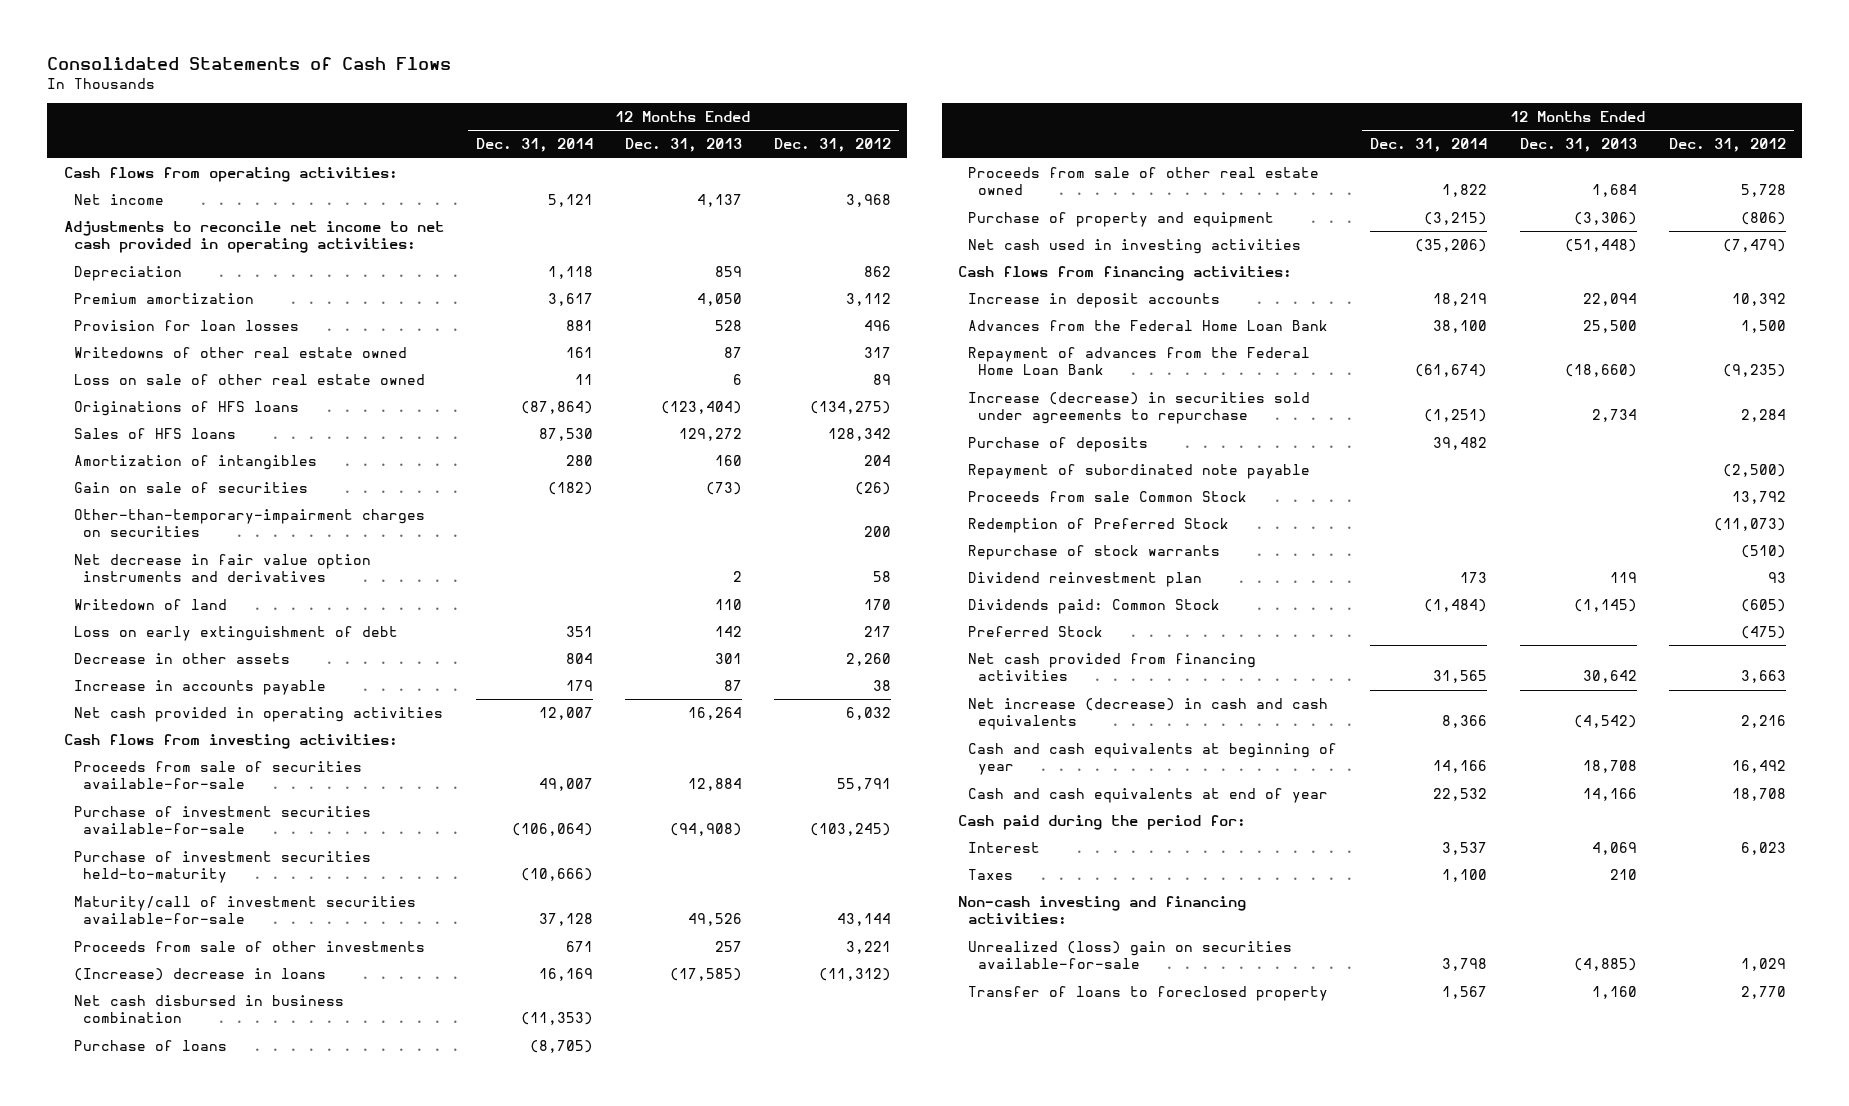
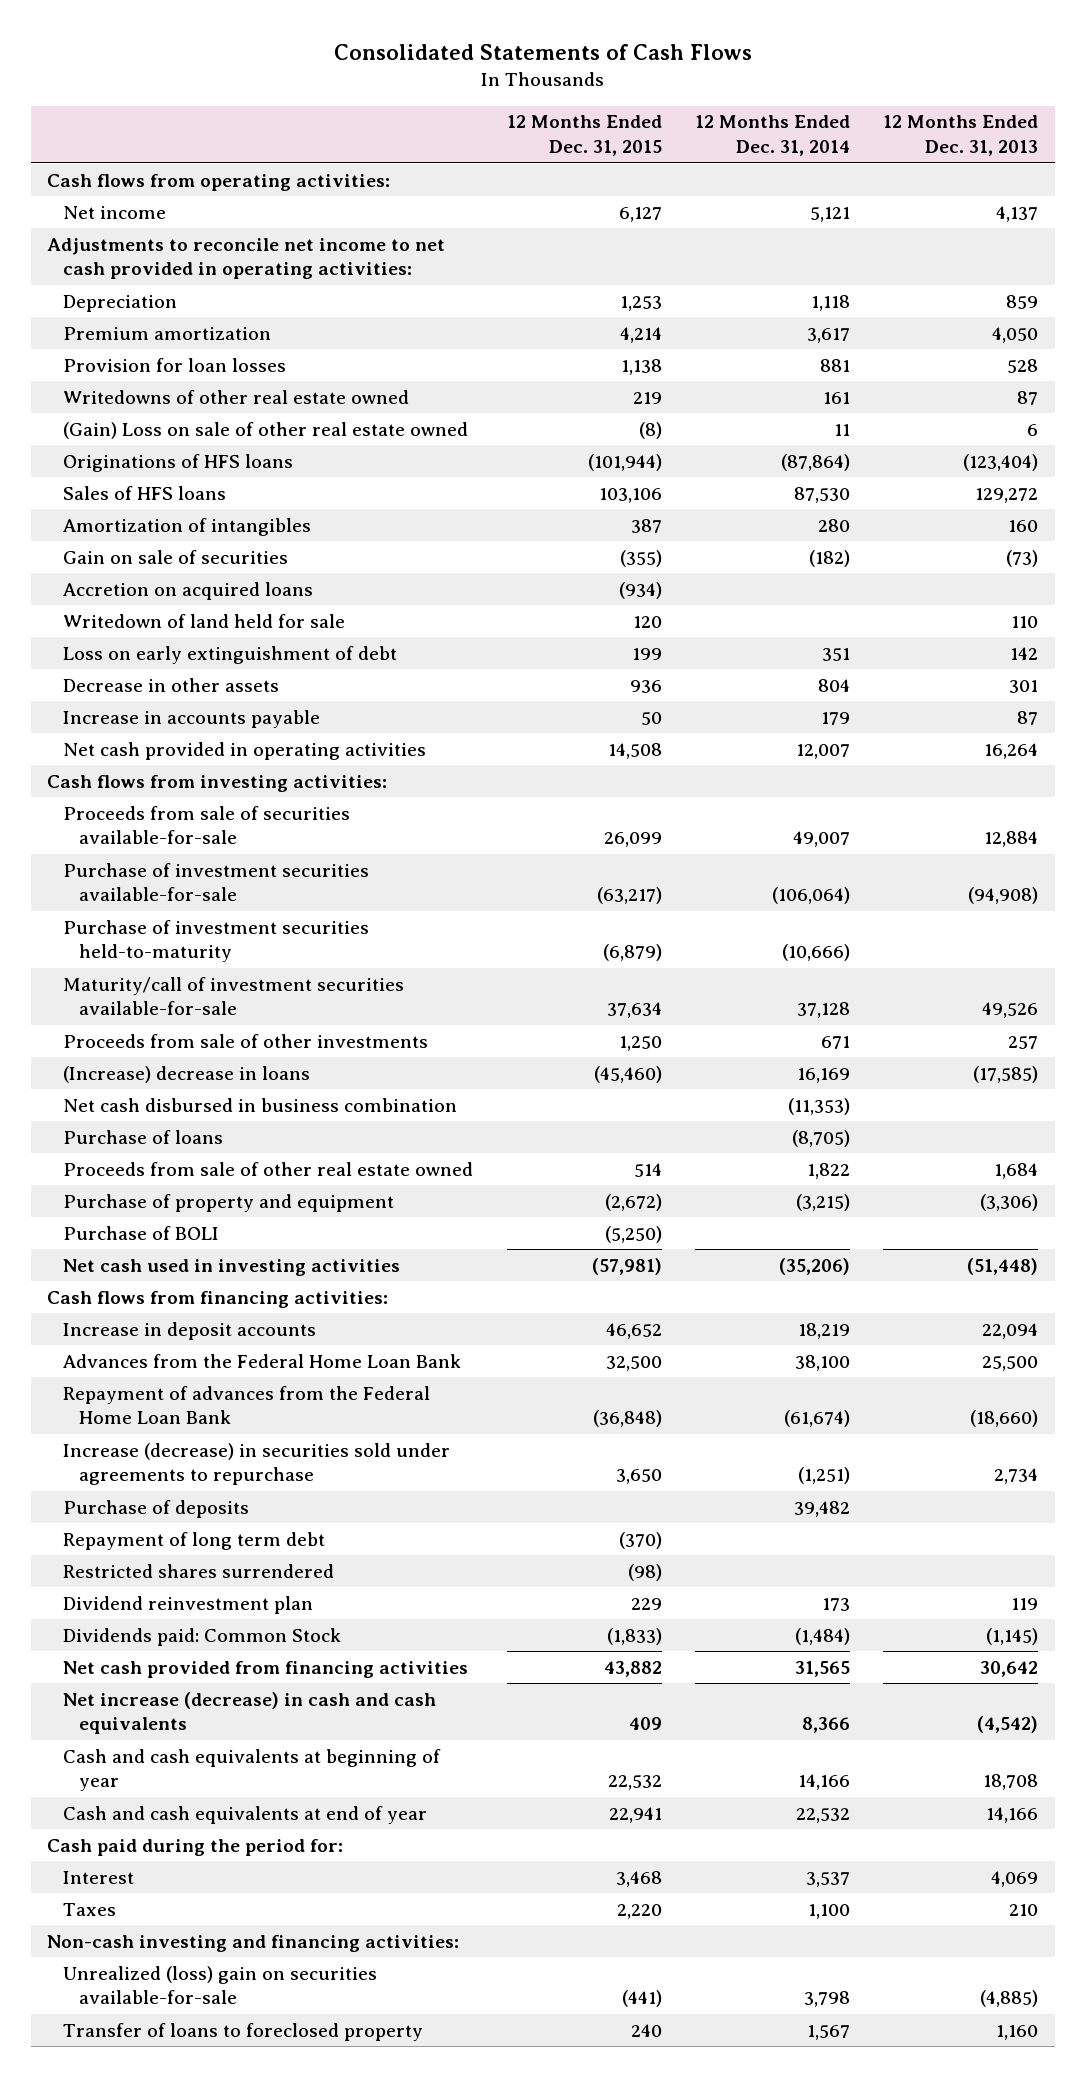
[773,138,891,153] Dec. 31, 2012 -> none
none -> [506,115,662,157] 12 Months Ended Dec. 31, 2015
[73,374,425,386] Loss on sale of other real estate owned -> [63,421,469,439] (Gain) Loss on sale of other real estate owned
[73,509,425,538] Other-than-temporary-impairment charges on securities -> none
[73,554,371,583] Net decrease in fair value option instruments and derivatives -> none
none -> [63,581,314,600] Accretion on acquired loans
[73,599,227,611] Writedown of land -> [63,613,346,628] Writedown of land held for sale
none -> [63,1225,220,1240] Purchase of BOLI
[968,464,1311,480] Repayment of subordinated note payable -> none
[968,491,1248,503] Proceeds from sale Common Stock -> none
[968,518,1230,534] Redemption of Preferred Stock -> none
[968,545,1221,561] Repurchase of stock warrants -> none
none -> [63,1531,326,1550] Repayment of long term debt
none -> [63,1563,335,1578] Restricted shares surrendered
[968,626,1104,638] Preferred Stock -> none

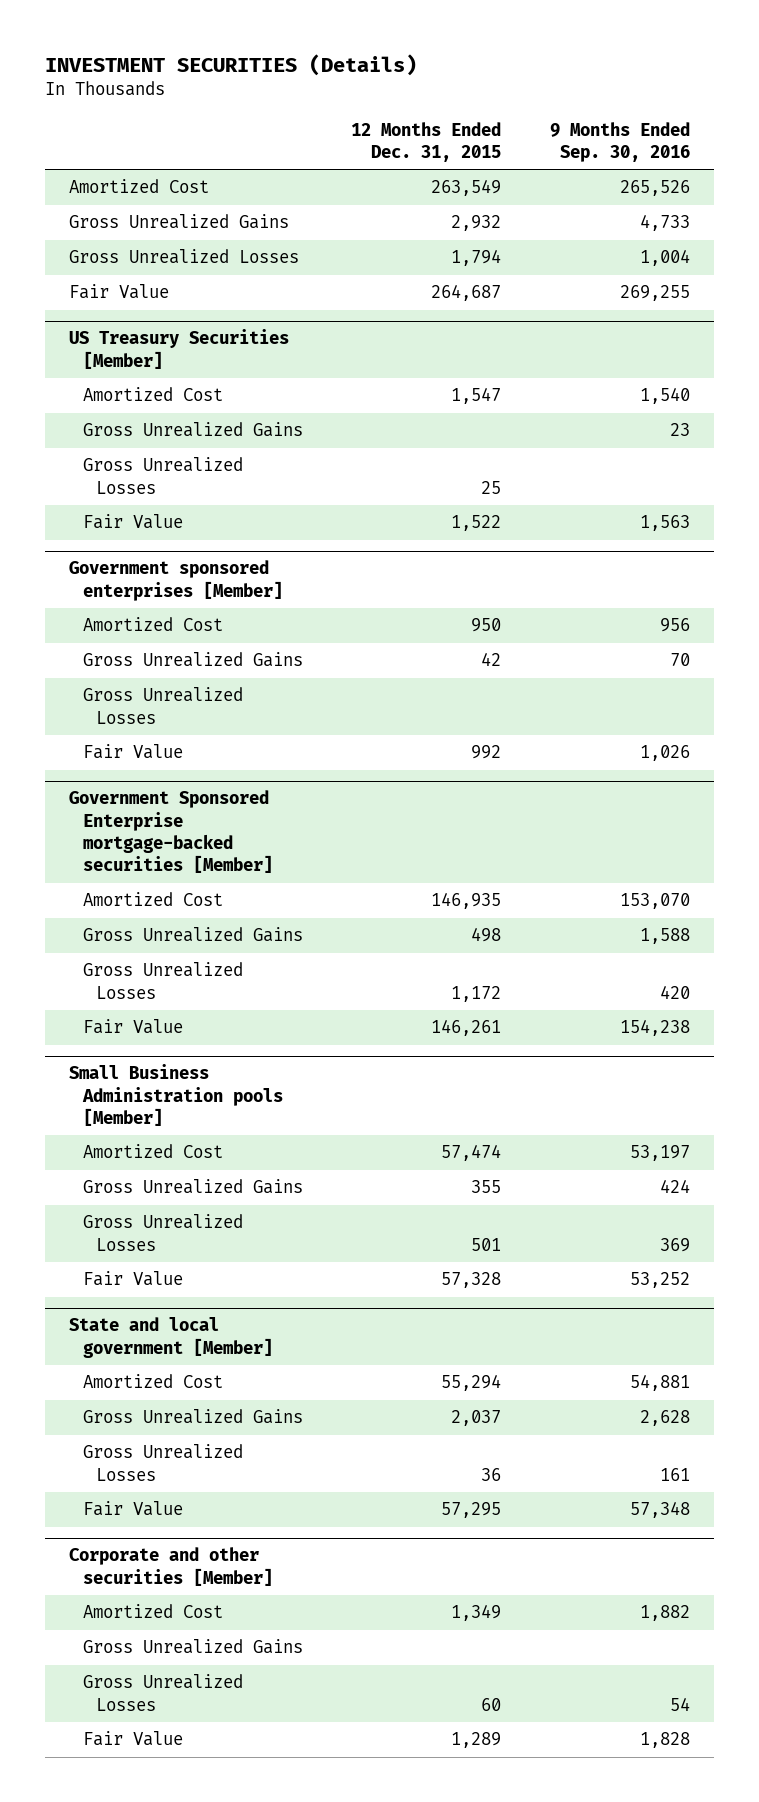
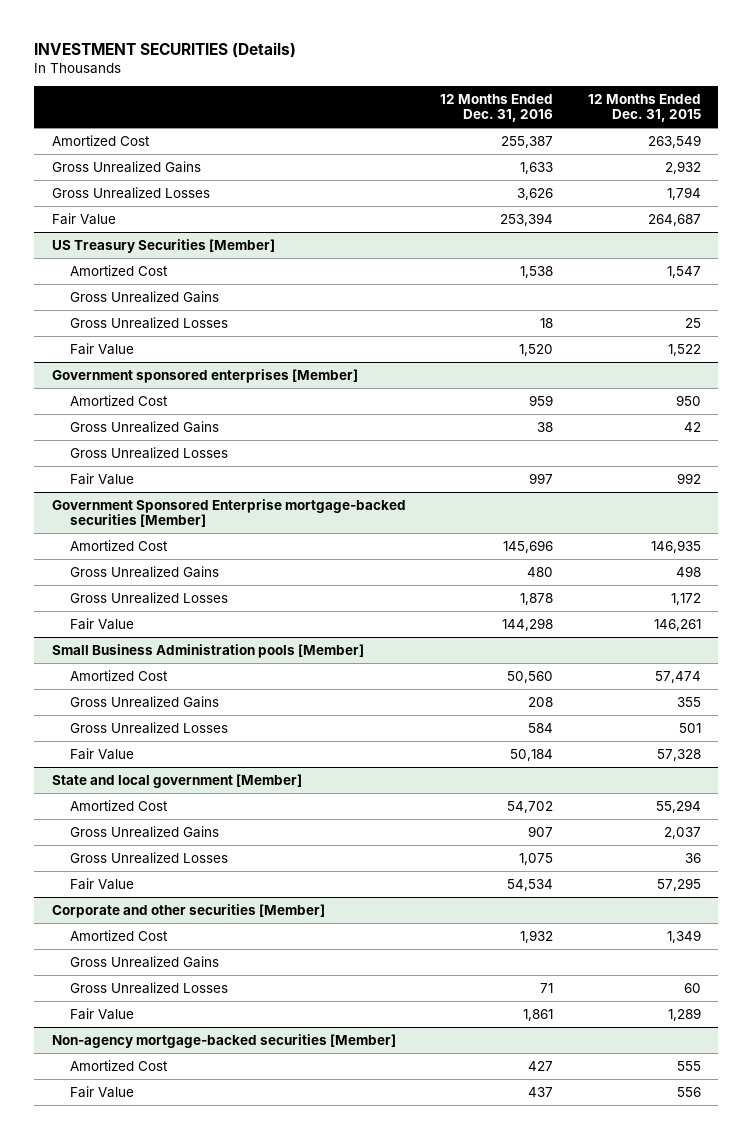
[549,121,690,162] 9 Months Ended Sep. 30, 2016 -> none
none -> [440,93,554,123] 12 Months Ended Dec. 31, 2016
none -> [51,1033,396,1048] Non-agency mortgage-backed securities [Member]
none -> [69,1059,168,1071] Amortized Cost
none -> [69,1085,134,1098] Fair Value

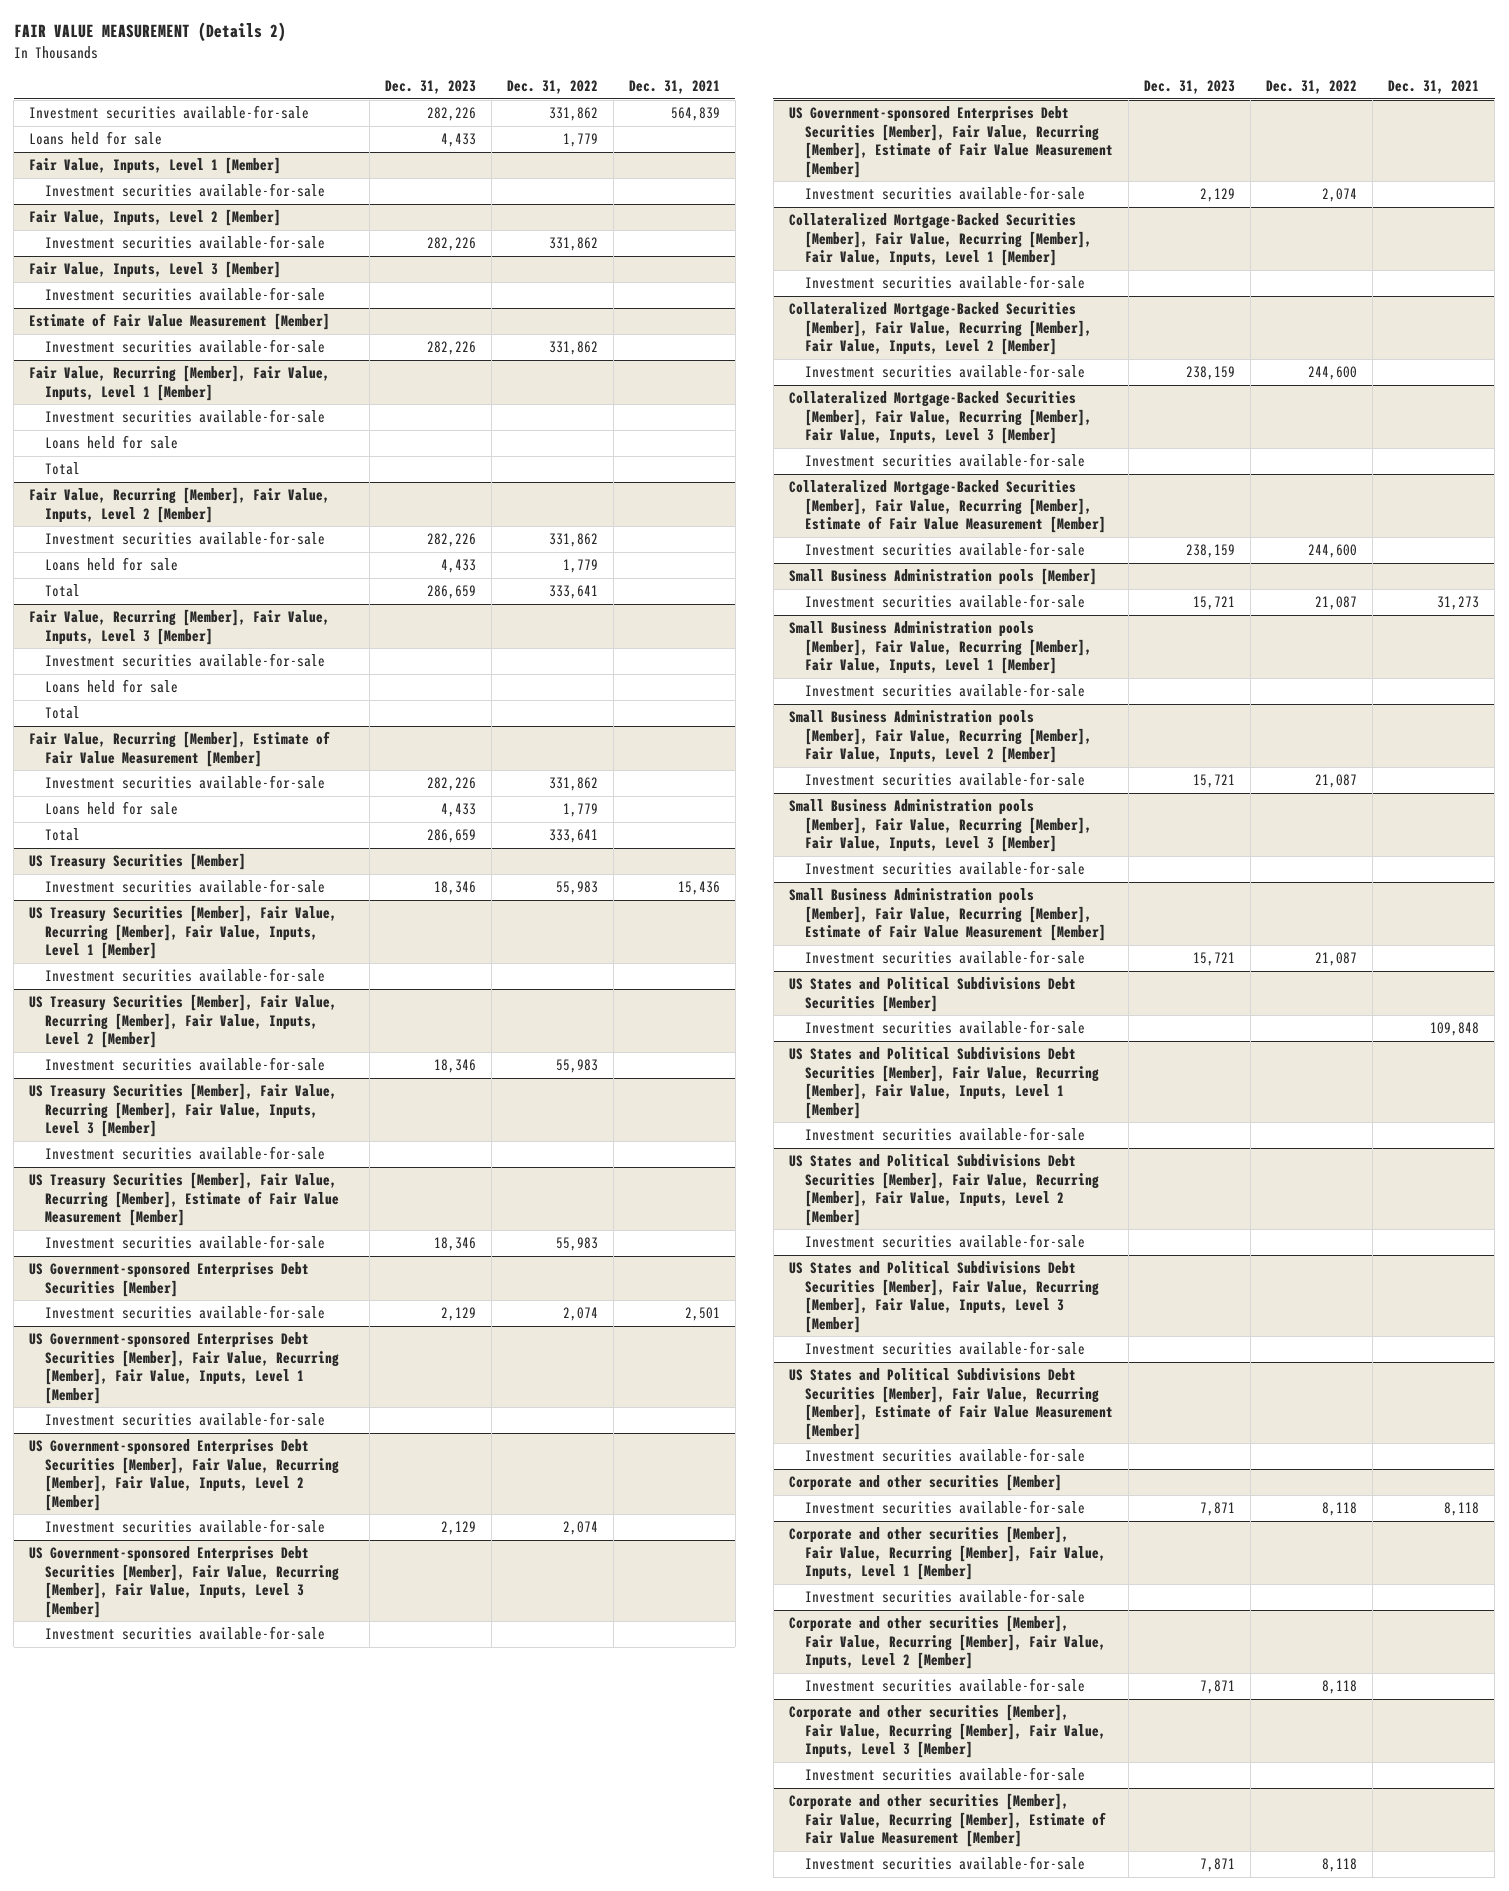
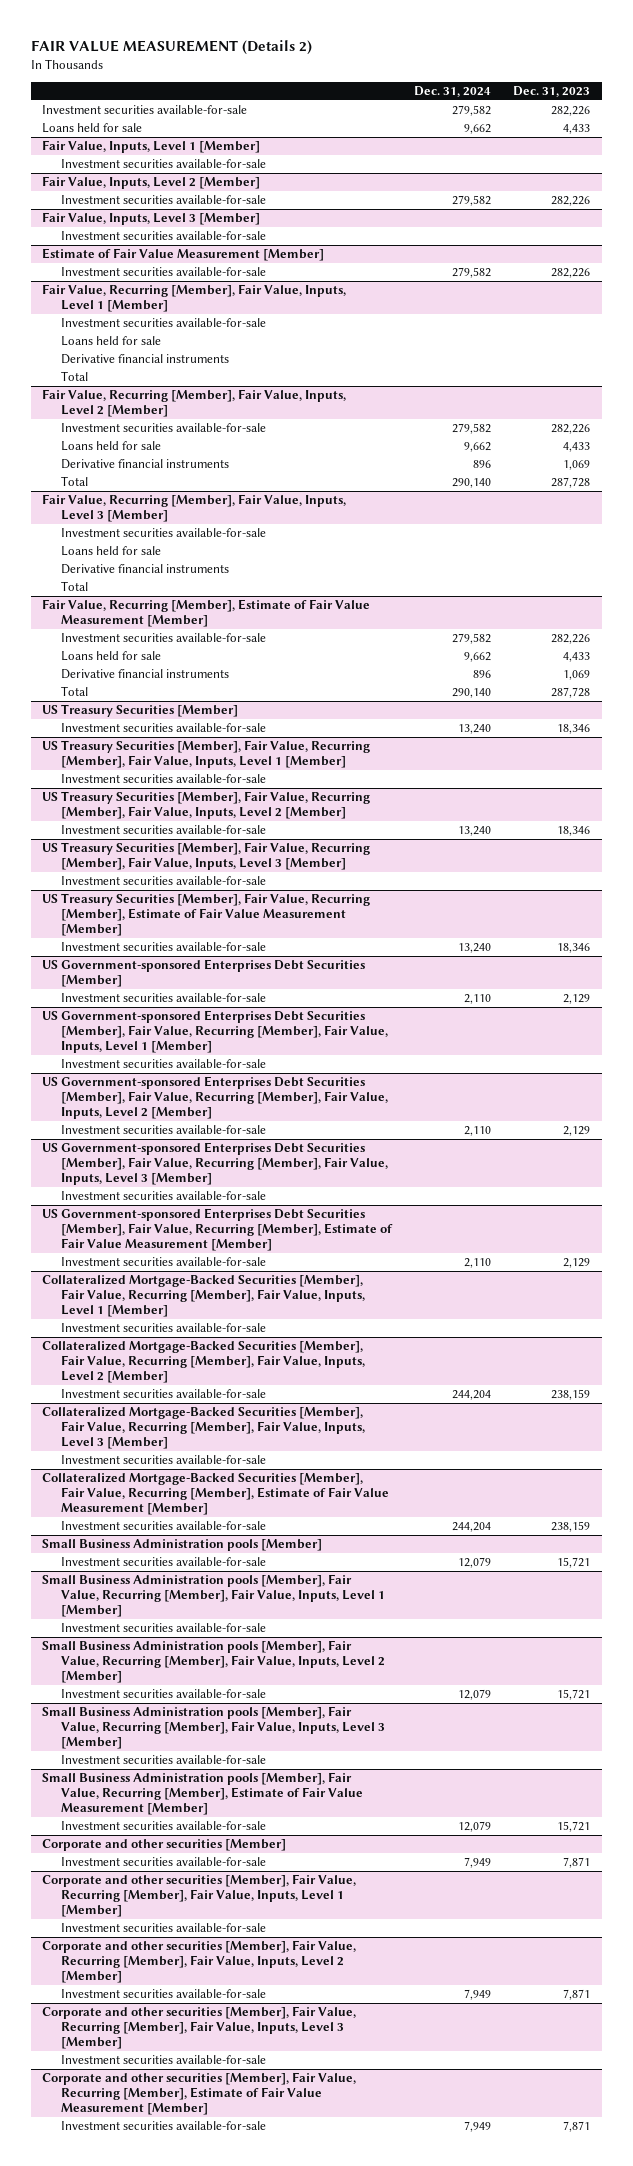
[506,80,598,95] Dec. 31, 2022 -> none
[628,80,720,95] Dec. 31, 2021 -> none
none -> [413,85,491,97] Dec. 31, 2024
none -> [60,354,229,365] Derivative financial instruments
none -> [60,459,229,470] Derivative financial instruments
[426,585,476,600] 286,659 -> [551,477,591,489] 287,728
none -> [60,564,229,575] Derivative financial instruments
none -> [60,669,229,680] Derivative financial instruments
[426,829,476,844] 286,659 -> [551,687,591,699] 287,728
[788,977,1076,1012] US States and Political Subdivisions Debt Securities [Member] -> none
[805,1020,1086,1035] Investment securities available-for-sale -> none
[788,1047,1100,1119] US States and Political Subdivisions Debt Securities [Member], Fair Value, Recurring [Member], Fair Value, Inputs, Level 1 [Member] -> none
[805,1127,1086,1142] Investment securities available-for-sale -> none
[788,1154,1100,1226] US States and Political Subdivisions Debt Securities [Member], Fair Value, Recurring [Member], Fair Value, Inputs, Level 2 [Member] -> none
[805,1234,1086,1249] Investment securities available-for-sale -> none
[788,1261,1100,1333] US States and Political Subdivisions Debt Securities [Member], Fair Value, Recurring [Member], Fair Value, Inputs, Level 3 [Member] -> none
[805,1341,1086,1356] Investment securities available-for-sale -> none
[788,1368,1114,1440] US States and Political Subdivisions Debt Securities [Member], Fair Value, Recurring [Member], Estimate of Fair Value Measurement [Member] -> none
[805,1448,1086,1463] Investment securities available-for-sale -> none

